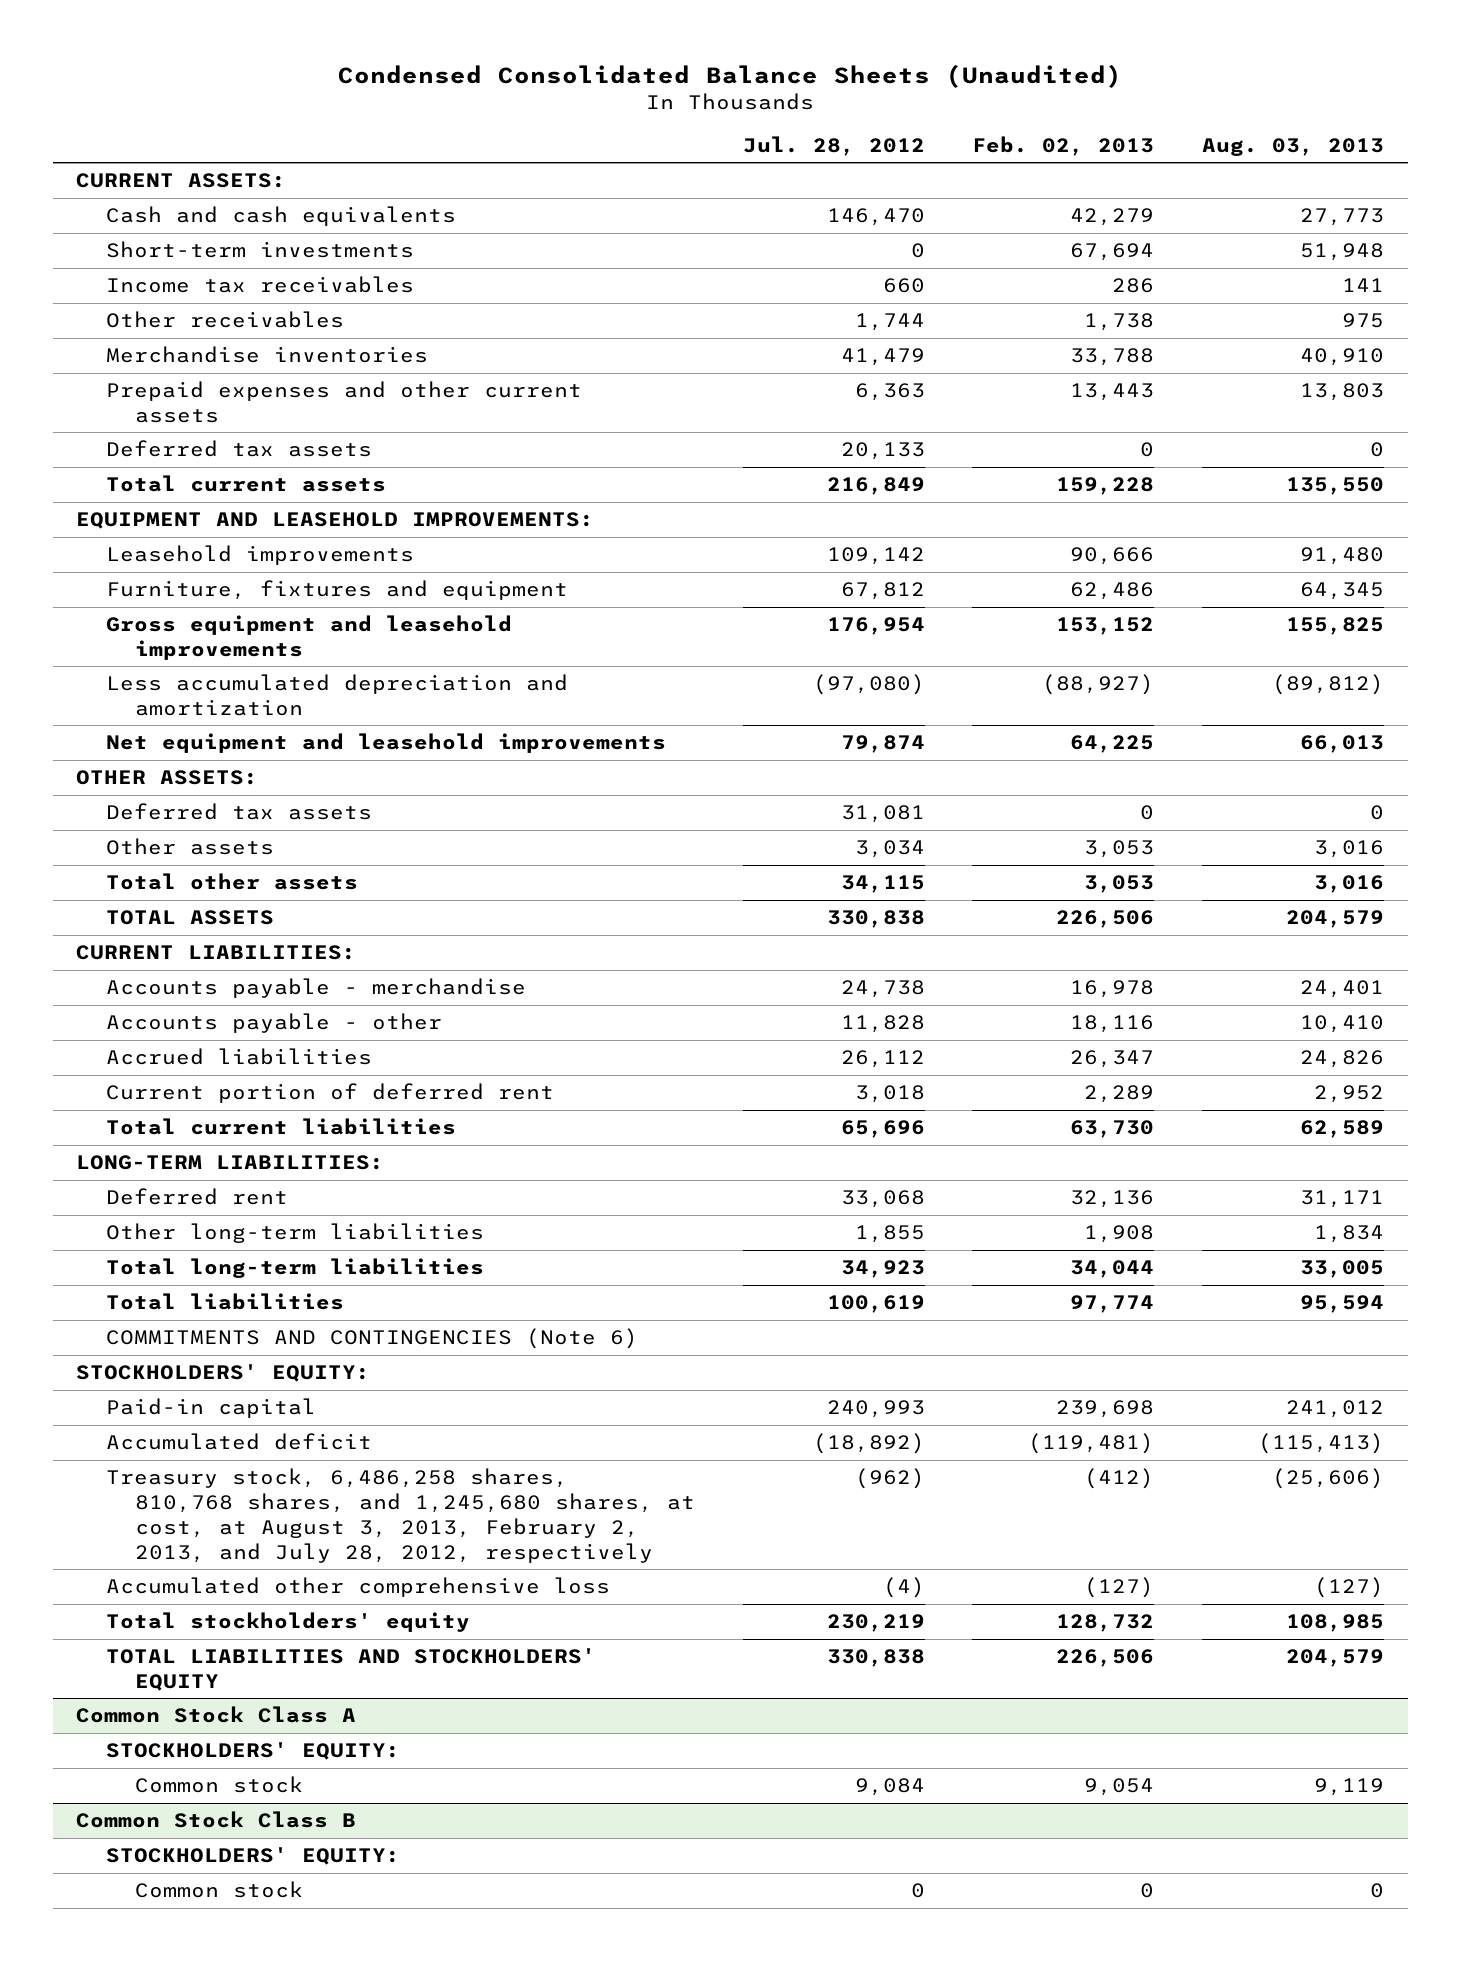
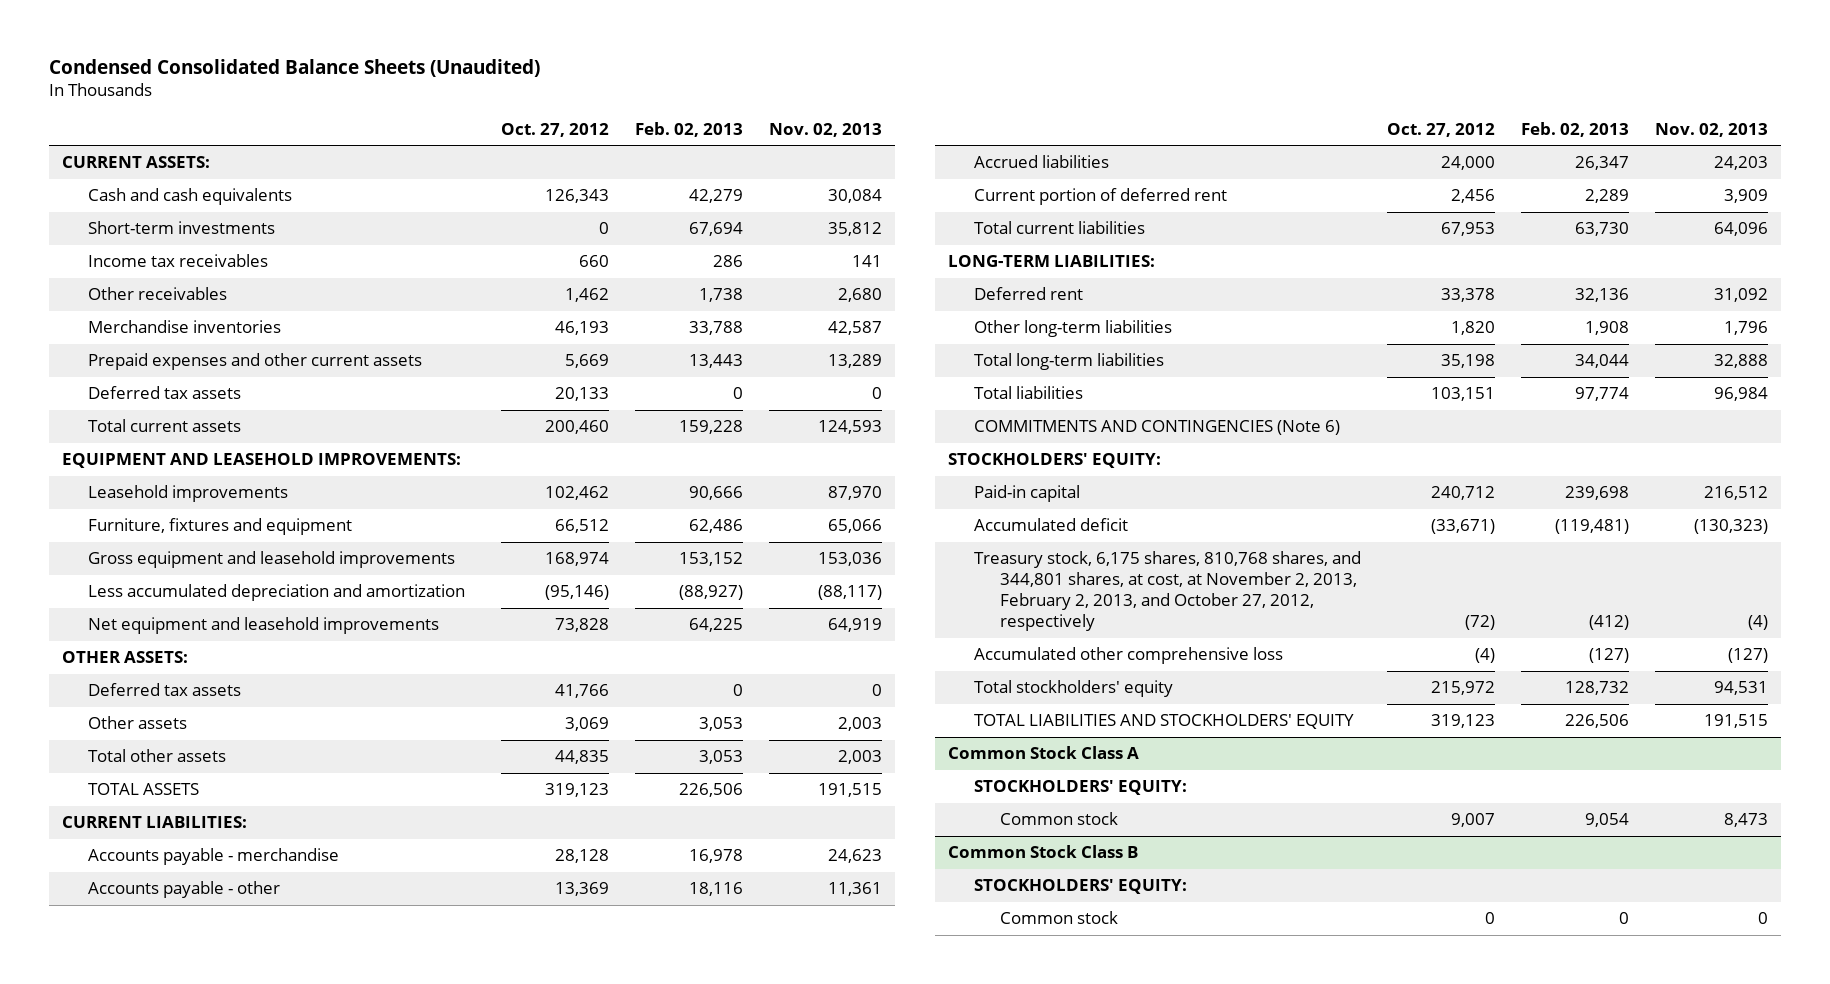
[742,135,925,156] Jul. 28, 2012 -> none
[1201,137,1384,156] Aug. 03, 2013 -> none
none -> [500,122,609,137] Oct. 27, 2012
none -> [768,122,882,137] Nov. 02, 2013
[105,1468,696,1563] Treasury stock, 6,486,258 shares, 810,768 shares, and 1,245,680 shares, at cost, at August 3, 2013, February 2, 2013, and July 28, 2012, respectively -> [973,551,1361,632] Treasury stock, 6,175 shares, 810,768 shares, and 344,801 shares, at cost, at November 2, 2013, February 2, 2013, and October 27, 2012, respectively

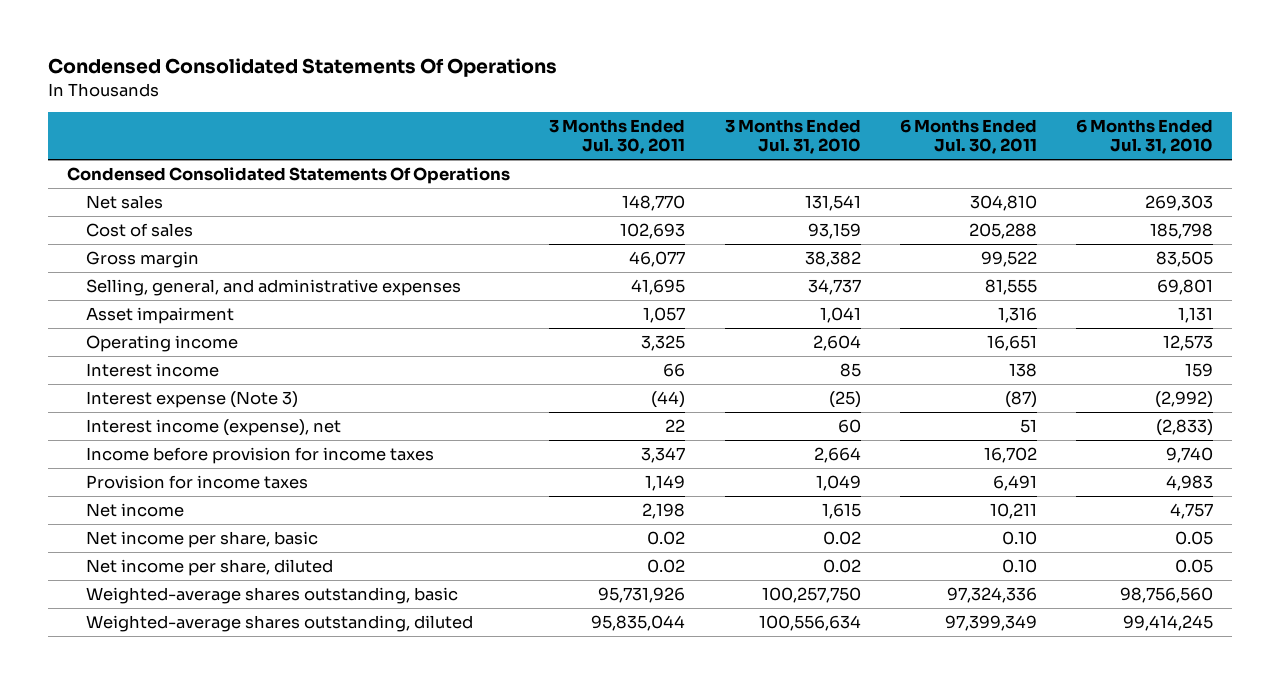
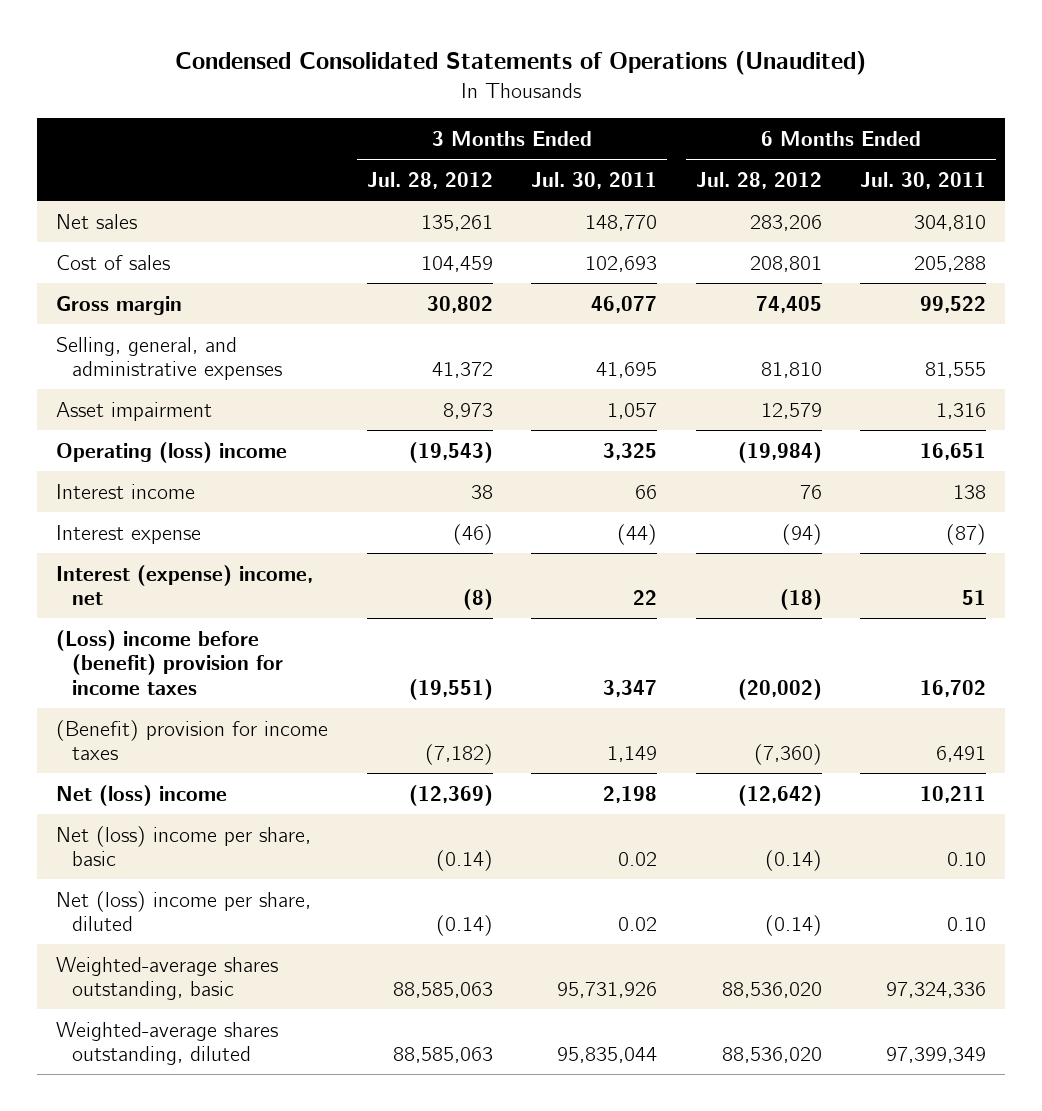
[47,58,557,78] Condensed Consolidated Statements Of Operations -> [175,51,867,76] Condensed Consolidated Statements of Operations (Unaudited)
[724,119,861,155] 3 Months Ended Jul. 31, 2010 -> none
[1075,119,1213,155] 6 Months Ended Jul. 31, 2010 -> none
none -> [366,172,493,190] Jul. 28, 2012
none -> [695,172,822,190] Jul. 28, 2012
[67,167,511,185] Condensed Consolidated Statements Of Operations -> none
[85,335,238,353] Operating income -> [56,441,288,463] Operating (loss) income
[85,391,298,409] Interest expense (Note 3) -> [56,524,202,544] Interest expense
[85,419,341,437] Interest income (expense), net -> [56,564,314,606] Interest (expense) income, net
[85,447,434,465] Income before provision for income taxes -> [56,629,283,695] (Loss) income before (benefit) provision for income taxes
[85,475,308,490] Provision for income taxes -> [56,719,329,761] (Benefit) provision for income taxes
[85,503,184,518] Net income -> [56,784,228,806] Net (loss) income
[85,531,318,549] Net income per share, basic -> [56,825,312,867] Net (loss) income per share, basic
[85,559,333,577] Net income per share, diluted -> [56,890,312,932] Net (loss) income per share, diluted

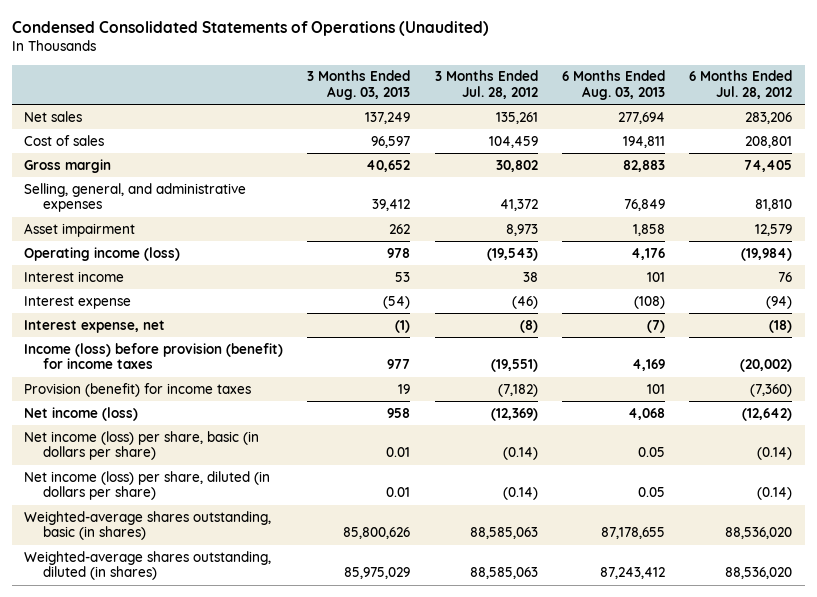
[531,172,658,190] Jul. 30, 2011 -> none
[860,172,987,190] Jul. 30, 2011 -> none
none -> [307,70,411,100] 3 Months Ended Aug. 03, 2013
none -> [562,70,666,100] 6 Months Ended Aug. 03, 2013
[56,441,288,463] Operating (loss) income -> [24,246,181,261] Operating income (loss)
[56,564,314,606] Interest (expense) income, net -> [24,319,166,333] Interest expense, net
[56,629,283,695] (Loss) income before (benefit) provision for income taxes -> [24,342,284,370] Income (loss) before provision (benefit) for income taxes
[56,719,329,761] (Benefit) provision for income taxes -> [24,382,252,397] Provision (benefit) for income taxes
[56,784,228,806] Net (loss) income -> [24,406,139,421] Net income (loss)
[56,825,312,867] Net (loss) income per share, basic -> [24,430,260,461] Net income (loss) per share, basic (in dollars per share)
[56,890,312,932] Net (loss) income per share, diluted -> [24,470,271,501] Net income (loss) per share, diluted (in dollars per share)
[56,956,279,1001] Weighted-average shares outstanding, basic -> [24,510,272,541] Weighted-average shares outstanding, basic (in shares)
[56,1021,279,1066] Weighted-average shares outstanding, diluted -> [24,550,272,581] Weighted-average shares outstanding, diluted (in shares)

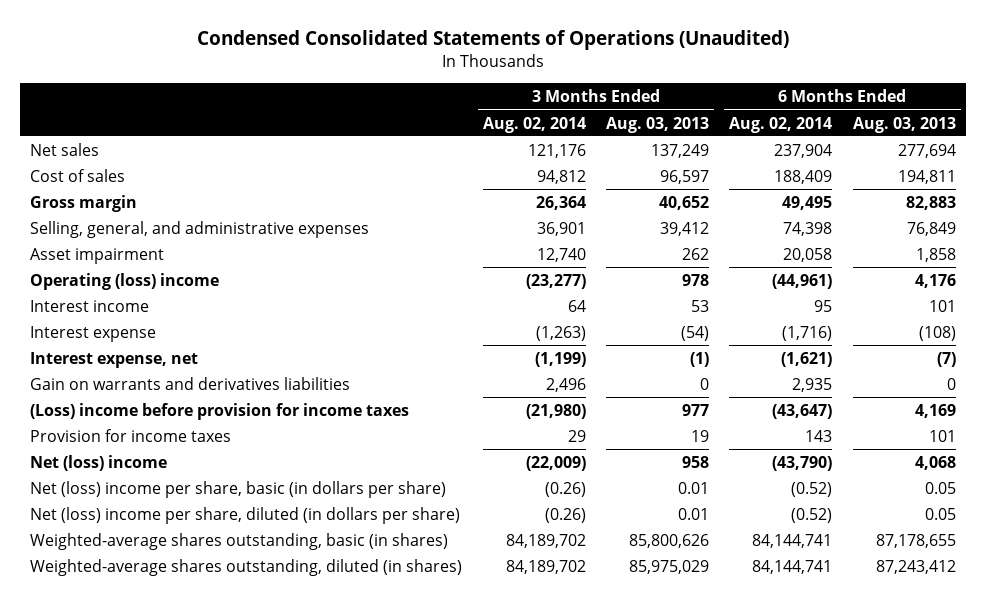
[434,70,538,99] 3 Months Ended Jul. 28, 2012 -> none
[689,70,793,99] 6 Months Ended Jul. 28, 2012 -> none
none -> [482,116,586,133] Aug. 02, 2014
none -> [729,116,833,133] Aug. 02, 2014
[24,246,181,261] Operating income (loss) -> [30,272,220,290] Operating (loss) income
none -> [30,376,351,390] Gain on warrants and derivatives liabilities
[24,342,284,370] Income (loss) before provision (benefit) for income taxes -> [30,402,410,420] (Loss) income before provision for income taxes
[24,382,252,397] Provision (benefit) for income taxes -> [30,428,232,442] Provision for income taxes
[24,406,139,421] Net income (loss) -> [30,454,168,471] Net (loss) income
[24,430,260,461] Net income (loss) per share, basic (in dollars per share) -> [30,480,447,498] Net (loss) income per share, basic (in dollars per share)
[24,470,271,501] Net income (loss) per share, diluted (in dollars per share) -> [30,506,461,524] Net (loss) income per share, diluted (in dollars per share)

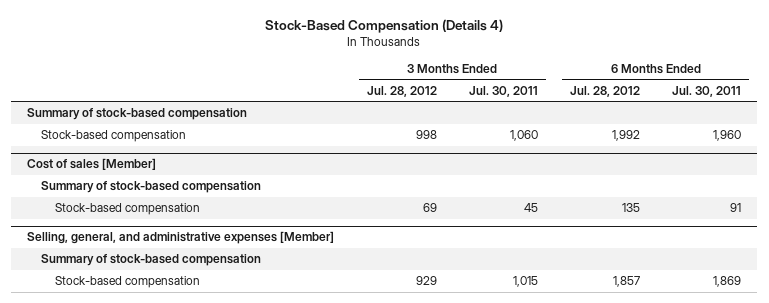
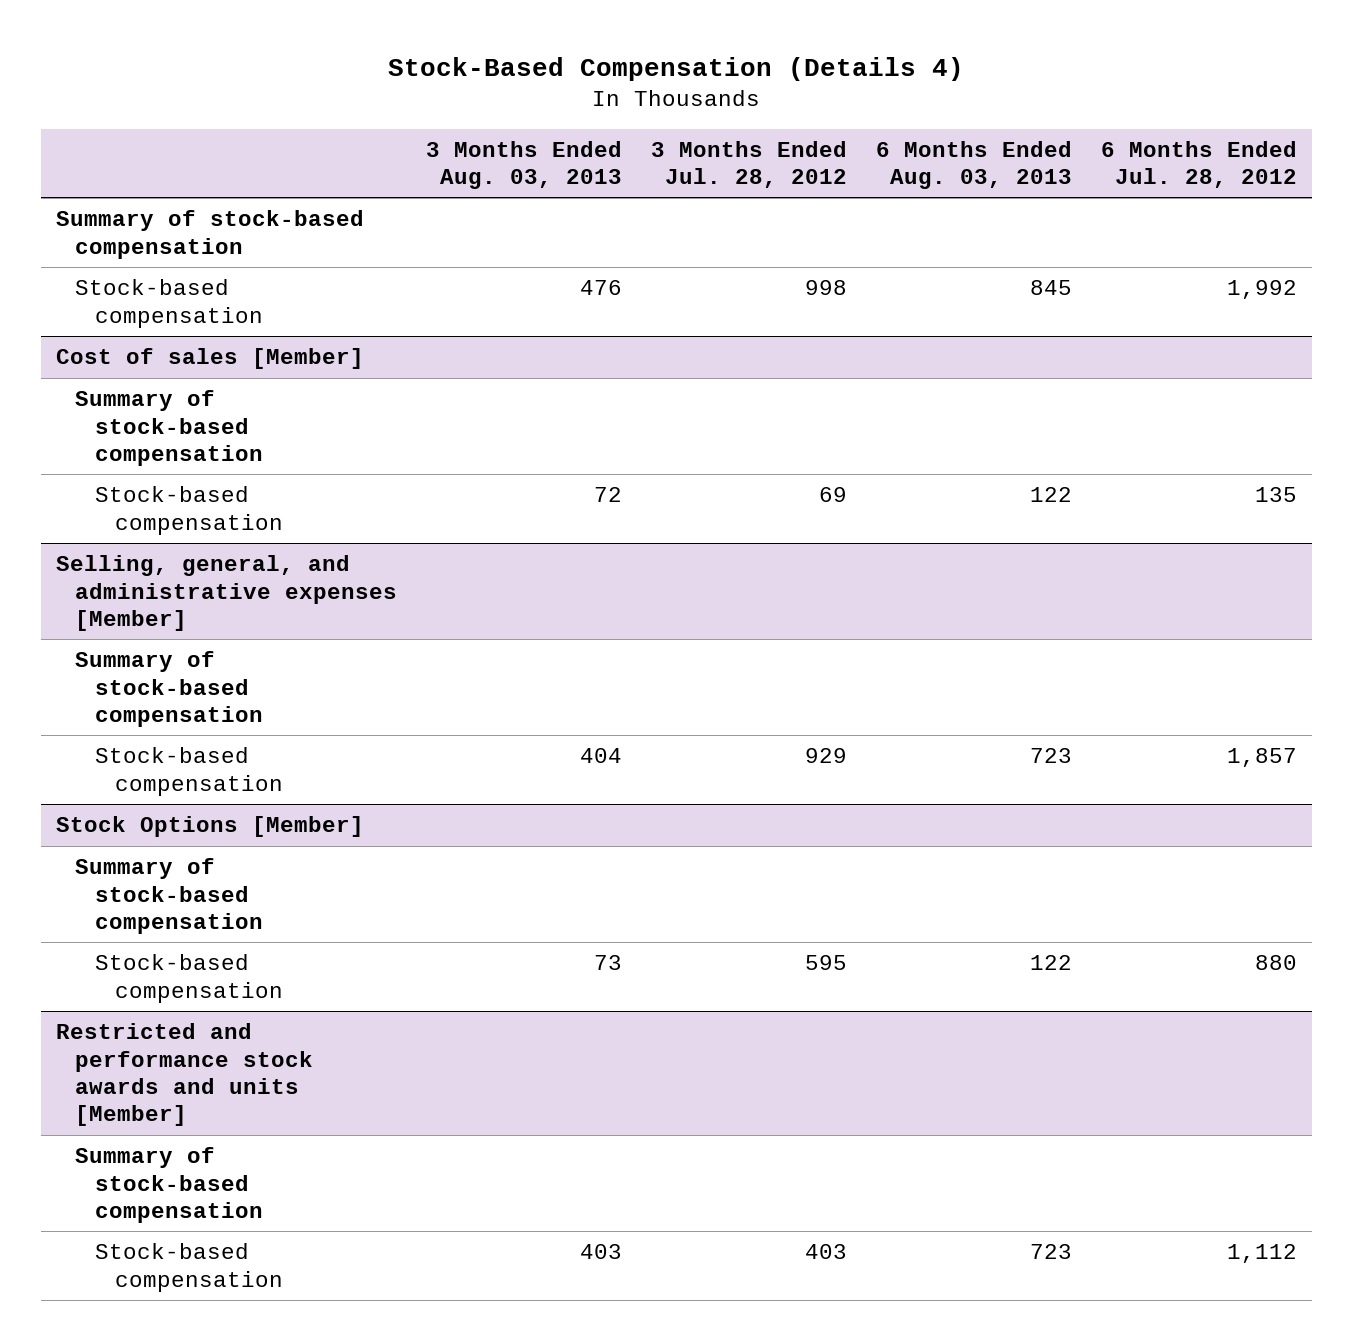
[468,85,538,97] Jul. 30, 2011 -> none
[672,85,742,97] Jul. 30, 2011 -> none
none -> [426,140,623,190] 3 Months Ended Aug. 03, 2013
none -> [876,140,1073,190] 6 Months Ended Aug. 03, 2013
none -> [55,816,364,838] Stock Options [Member]
none -> [75,858,263,934] Summary of stock-based compensation
none -> [94,954,283,1003] Stock-based compensation
none -> [55,1023,314,1127] Restricted and performance stock awards and units [Member]
none -> [75,1147,263,1223] Summary of stock-based compensation
none -> [94,1243,283,1292] Stock-based compensation

